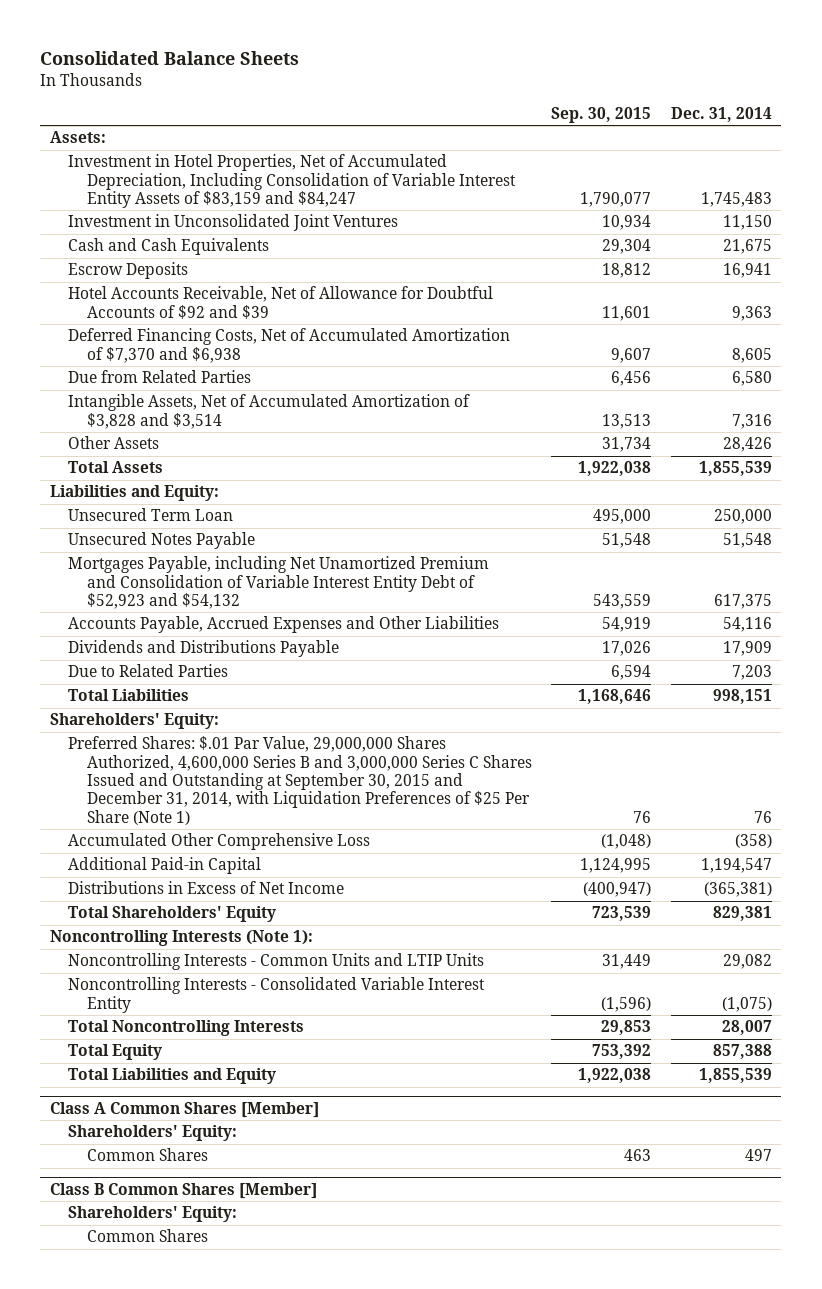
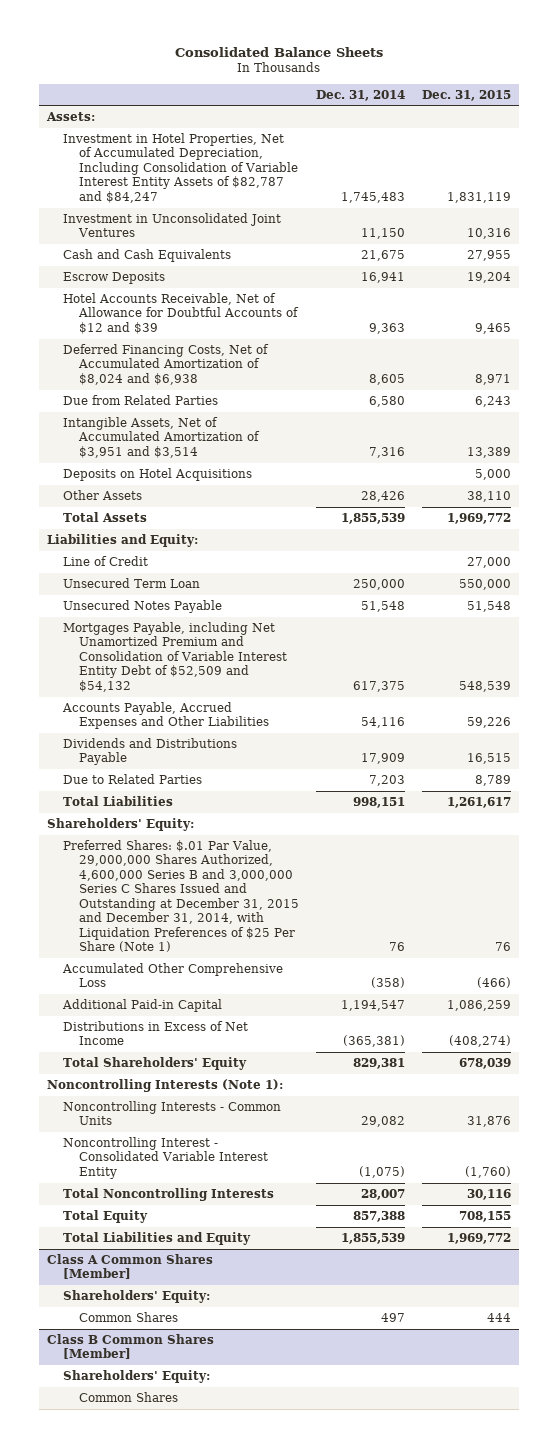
[551,107,652,124] Sep. 30, 2015 -> none
none -> [421,89,511,101] Dec. 31, 2015
[68,154,516,209] Investment in Hotel Properties, Net of Accumulated Depreciation, Including Consolidation of Variable Interest Entity Assets of $83,159 and $84,247 -> [62,132,298,203] Investment in Hotel Properties, Net of Accumulated Depreciation, Including Consolidation of Variable Interest Entity Assets of $82,787 and $84,247
[68,286,494,319] Hotel Accounts Receivable, Net of Allowance for Doubtful Accounts of $92 and $39 -> [62,292,299,334] Hotel Accounts Receivable, Net of Allowance for Doubtful Accounts of $12 and $39
[68,328,511,363] Deferred Financing Costs, Net of Accumulated Amortization of $7,370 and $6,938 -> [62,343,269,385] Deferred Financing Costs, Net of Accumulated Amortization of $8,024 and $6,938
[68,394,471,429] Intangible Assets, Net of Accumulated Amortization of $3,828 and $3,514 -> [62,416,260,458] Intangible Assets, Net of Accumulated Amortization of $3,951 and $3,514
none -> [62,467,252,481] Deposits on Hotel Acquisitions
none -> [62,555,148,566] Line of Credit
[68,556,490,610] Mortgages Payable, including Net Unamortized Premium and Consolidation of Variable Interest Entity Debt of $52,923 and $54,132 -> [62,621,287,692] Mortgages Payable, including Net Unamortized Premium and Consolidation of Variable Interest Entity Debt of $52,509 and $54,132
[68,736,532,825] Preferred Shares: $.01 Par Value, 29,000,000 Shares Authorized, 4,600,000 Series B and 3,000,000 Series C Shares Issued and Outstanding at September 30, 2015 and December 31, 2014, with Liquidation Preferences of $25 Per Share (Note 1) -> [62,839,299,953] Preferred Shares: $.01 Par Value, 29,000,000 Shares Authorized, 4,600,000 Series B and 3,000,000 Series C Shares Issued and Outstanding at December 31, 2015 and December 31, 2014, with Liquidation Preferences of $25 Per Share (Note 1)
[68,953,485,971] Noncontrolling Interests - Common Units and LTIP Units -> [62,1100,281,1126] Noncontrolling Interests - Common Units
[68,977,486,1013] Noncontrolling Interests - Consolidated Variable Interest Entity -> [62,1136,268,1179] Noncontrolling Interest - Consolidated Variable Interest Entity

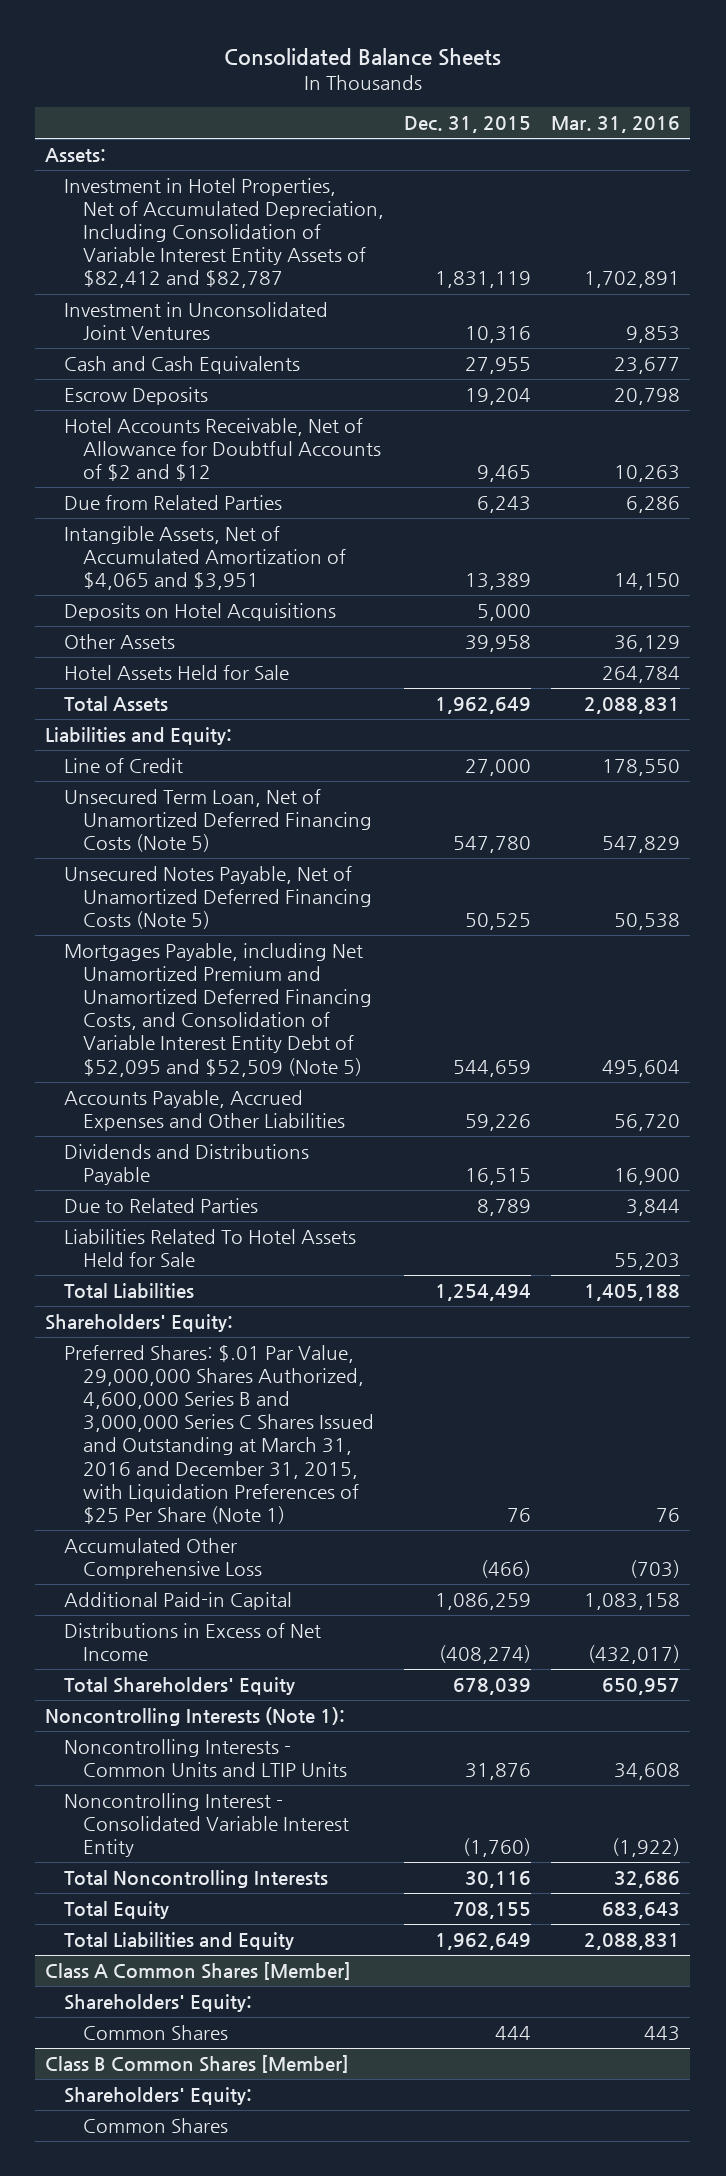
[315,89,405,101] Dec. 31, 2014 -> none
none -> [551,116,681,134] Mar. 31, 2016
[62,132,298,203] Investment in Hotel Properties, Net of Accumulated Depreciation, Including Consolidation of Variable Interest Entity Assets of $82,787 and $84,247 -> [64,178,385,289] Investment in Hotel Properties, Net of Accumulated Depreciation, Including Consolidation of Variable Interest Entity Assets of $82,412 and $82,787
[62,343,269,385] Deferred Financing Costs, Net of Accumulated Amortization of $8,024 and $6,938 -> none
[62,292,299,334] Hotel Accounts Receivable, Net of Allowance for Doubtful Accounts of $12 and $39 -> [64,418,382,482] Hotel Accounts Receivable, Net of Allowance for Doubtful Accounts of $2 and $12
[62,416,260,458] Intangible Assets, Net of Accumulated Amortization of $3,951 and $3,514 -> [64,526,347,591] Intangible Assets, Net of Accumulated Amortization of $4,065 and $3,951
[466,490,511,502] 38,110 -> [465,635,532,653] 39,958
none -> [64,665,290,681] Hotel Assets Held for Sale
[446,512,511,524] 1,969,772 -> [435,697,532,715] 1,962,649
[62,577,200,588] Unsecured Term Loan -> [64,789,373,853] Unsecured Term Loan, Net of Unamortized Deferred Financing Costs (Note 5)
[458,578,511,590] 550,000 -> [453,836,532,854] 547,780
[62,599,222,613] Unsecured Notes Payable -> [64,866,373,930] Unsecured Notes Payable, Net of Unamortized Deferred Financing Costs (Note 5)
[466,600,511,612] 51,548 -> [465,913,532,931] 50,525
[62,621,287,692] Mortgages Payable, including Net Unamortized Premium and Consolidation of Variable Interest Entity Debt of $52,509 and $54,132 -> [64,943,373,1077] Mortgages Payable, including Net Unamortized Premium and Unamortized Deferred Financing Costs, and Consolidation of Variable Interest Entity Debt of $52,095 and $52,509 (Note 5)
[458,680,511,692] 548,539 -> [453,1059,532,1077] 544,659
none -> [64,1229,357,1268] Liabilities Related To Hotel Assets Held for Sale
[446,796,511,808] 1,261,617 -> [435,1284,532,1302] 1,254,494
[62,839,299,953] Preferred Shares: $.01 Par Value, 29,000,000 Shares Authorized, 4,600,000 Series B and 3,000,000 Series C Shares Issued and Outstanding at December 31, 2015 and December 31, 2014, with Liquidation Preferences of $25 Per Share (Note 1) -> [64,1345,375,1524] Preferred Shares: $.01 Par Value, 29,000,000 Shares Authorized, 4,600,000 Series B and 3,000,000 Series C Shares Issued and Outstanding at March 31, 2016 and December 31, 2015, with Liquidation Preferences of $25 Per Share (Note 1)
[62,1100,281,1126] Noncontrolling Interests - Common Units -> [64,1739,348,1778] Noncontrolling Interests - Common Units and LTIP Units
[446,1232,511,1244] 1,969,772 -> [435,1933,532,1951] 1,962,649

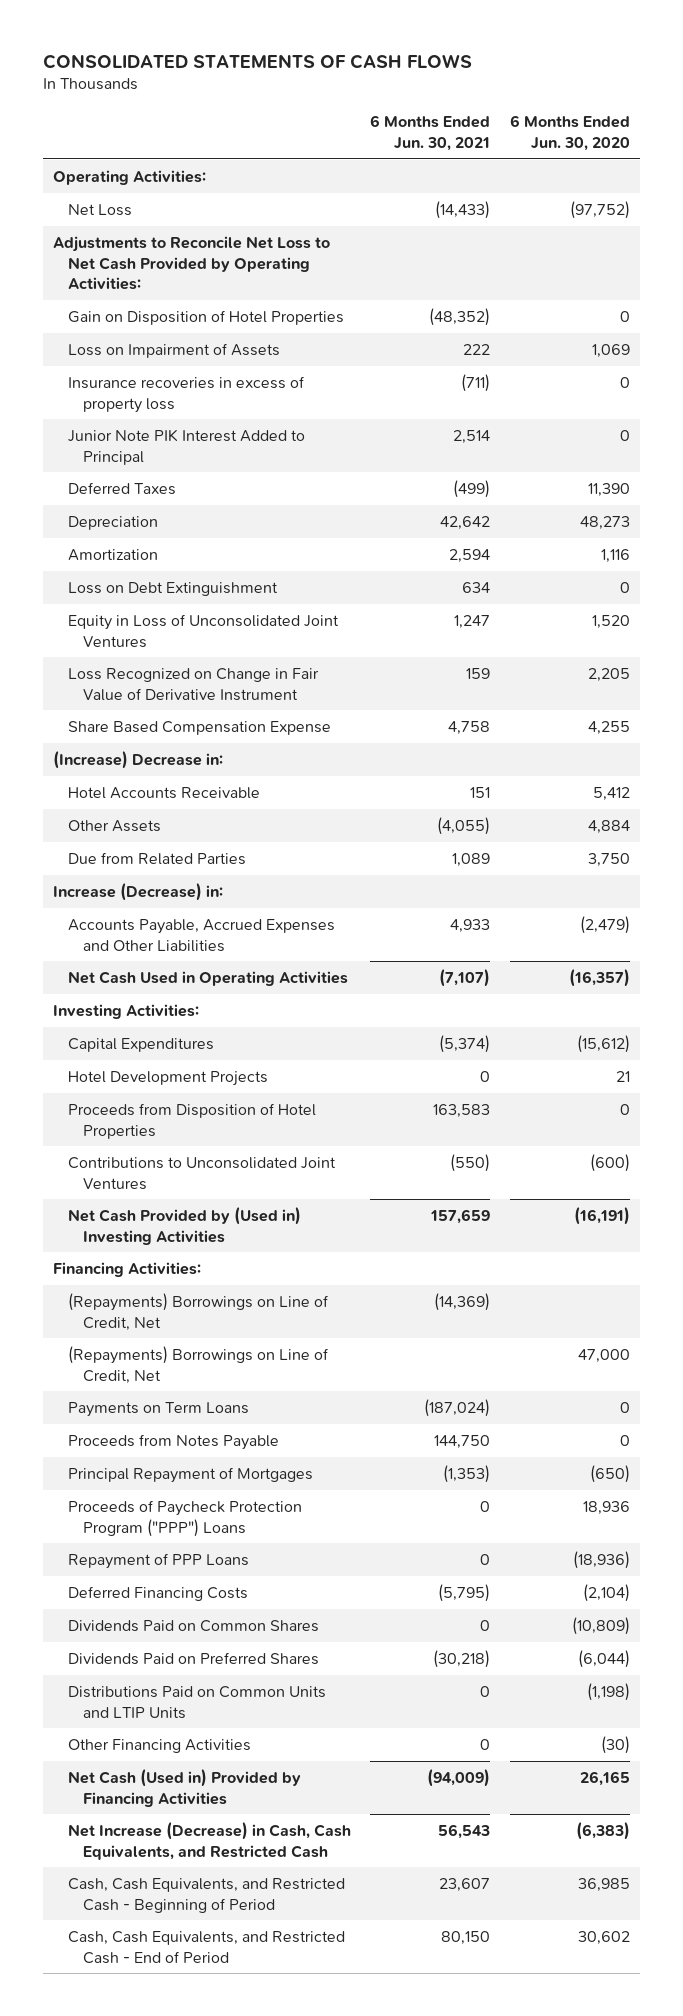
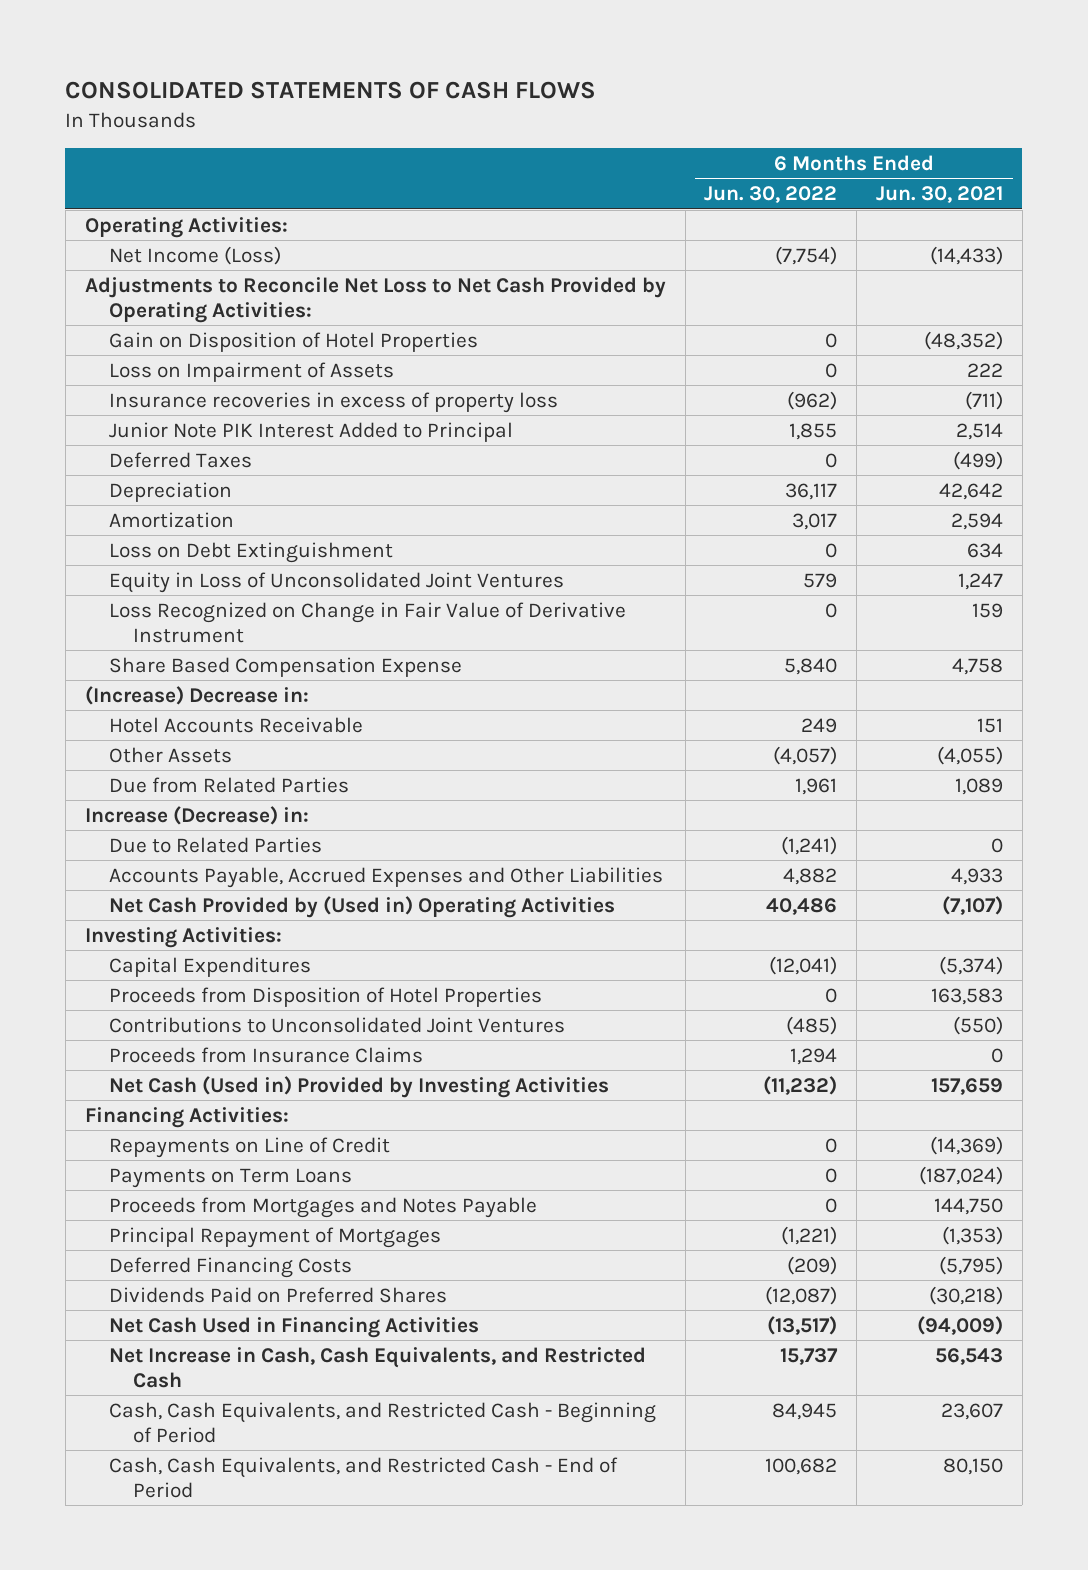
[509,115,630,152] 6 Months Ended Jun. 30, 2020 -> none
none -> [704,186,838,204] Jun. 30, 2022
[67,203,132,216] Net Loss -> [108,245,281,265] Net Income (Loss)
none -> [108,836,322,853] Due to Related Parties
[67,970,348,986] Net Cash Used in Operating Activities -> [108,895,615,918] Net Cash Provided by (Used in) Operating Activities
[67,1070,268,1086] Hotel Development Projects -> none
none -> [108,1046,423,1063] Proceeds from Insurance Claims
[67,1206,301,1245] Net Cash Provided by (Used in) Investing Activities -> [108,1075,609,1098] Net Cash (Used in) Provided by Investing Activities
[67,1345,329,1384] (Repayments) Borrowings on Line of Credit, Net -> none
[67,1292,329,1331] (Repayments) Borrowings on Line of Credit, Net -> [108,1136,390,1158] Repayments on Line of Credit
[67,1433,279,1450] Proceeds from Notes Payable -> [108,1196,537,1218] Proceeds from Mortgages and Notes Payable
[67,1499,302,1537] Proceeds of Paycheck Protection Program ("PPP") Loans -> none
[67,1552,249,1569] Repayment of PPP Loans -> none
[67,1619,319,1632] Dividends Paid on Common Shares -> none
[67,1685,326,1719] Distributions Paid on Common Units and LTIP Units -> none
[67,1738,251,1753] Other Financing Activities -> none
[67,1768,301,1807] Net Cash (Used in) Provided by Financing Activities -> [108,1316,479,1338] Net Cash Used in Financing Activities
[67,1821,351,1860] Net Increase (Decrease) in Cash, Cash Equivalents, and Restricted Cash -> [108,1346,646,1388] Net Increase in Cash, Cash Equivalents, and Restricted Cash

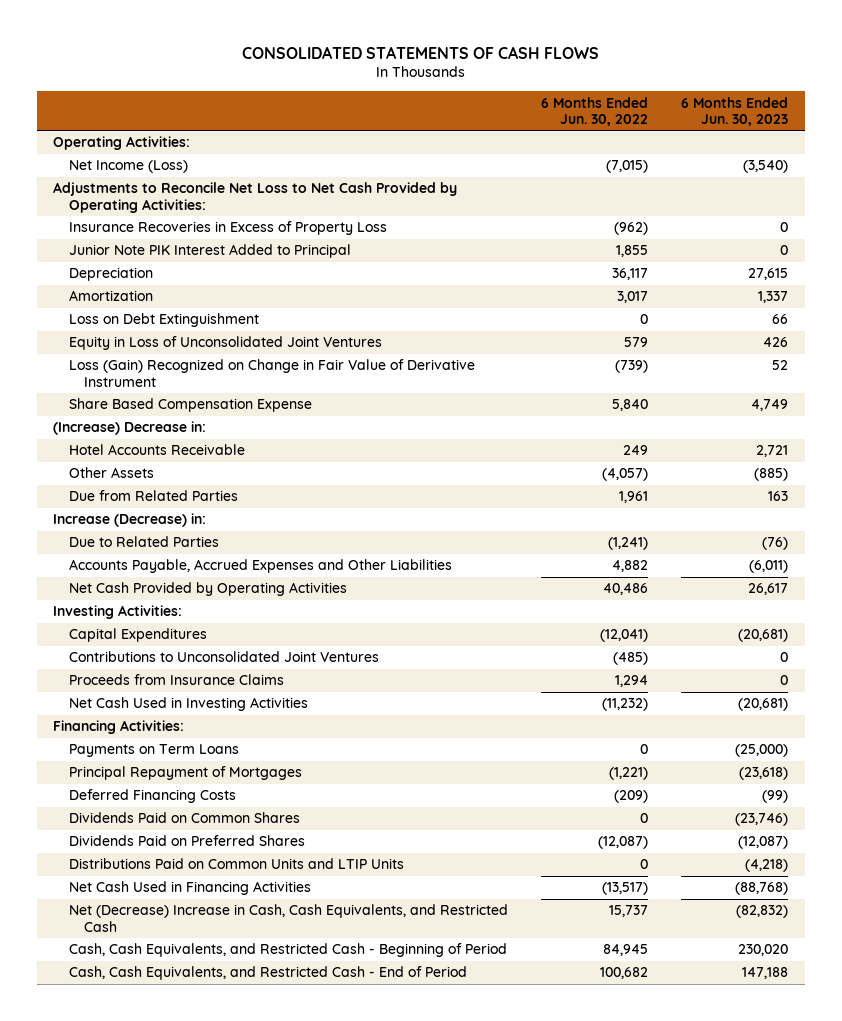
[876,186,1004,204] Jun. 30, 2021 -> none
none -> [681,96,789,126] 6 Months Ended Jun. 30, 2023
[775,245,838,265] (7,754) -> [606,160,649,174] (7,015)
[108,331,478,352] Gain on Disposition of Hotel Properties -> none
[108,361,394,382] Loss on Impairment of Assets -> none
[108,391,558,413] Insurance recoveries in excess of property loss -> [68,221,387,236] Insurance Recoveries in Excess of Property Loss
[108,451,252,468] Deferred Taxes -> none
[108,601,626,643] Loss Recognized on Change in Fair Value of Derivative Instrument -> [68,359,475,387] Loss (Gain) Recognized on Change in Fair Value of Derivative Instrument
[825,602,838,618] 0 -> [615,360,649,374] (739)
[108,895,615,918] Net Cash Provided by (Used in) Operating Activities -> [68,582,347,597] Net Cash Provided by Operating Activities
[108,986,542,1007] Proceeds from Disposition of Hotel Properties -> none
[108,1075,609,1098] Net Cash (Used in) Provided by Investing Activities -> [68,697,308,712] Net Cash Used in Investing Activities
[108,1136,390,1158] Repayments on Line of Credit -> none
[108,1196,537,1218] Proceeds from Mortgages and Notes Payable -> none
none -> [68,812,300,824] Dividends Paid on Common Shares
none -> [68,858,404,870] Distributions Paid on Common Units and LTIP Units
[108,1346,646,1388] Net Increase in Cash, Cash Equivalents, and Restricted Cash -> [68,904,508,932] Net (Decrease) Increase in Cash, Cash Equivalents, and Restricted Cash

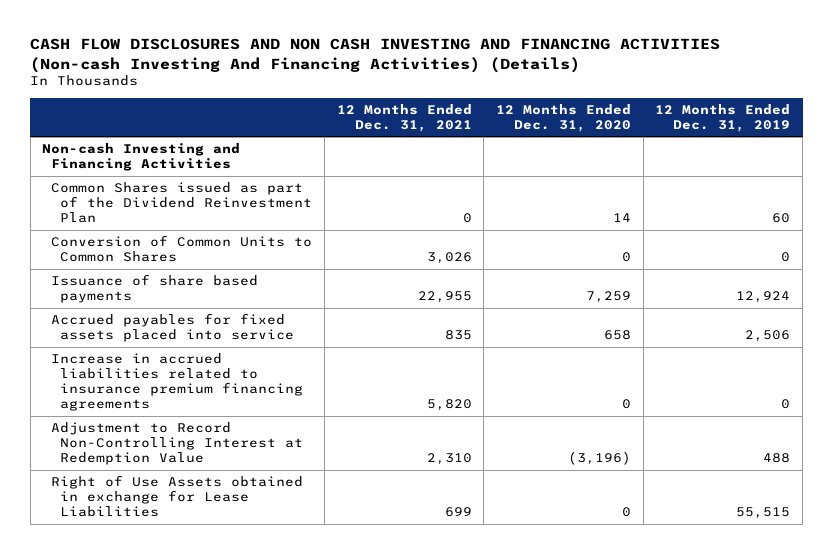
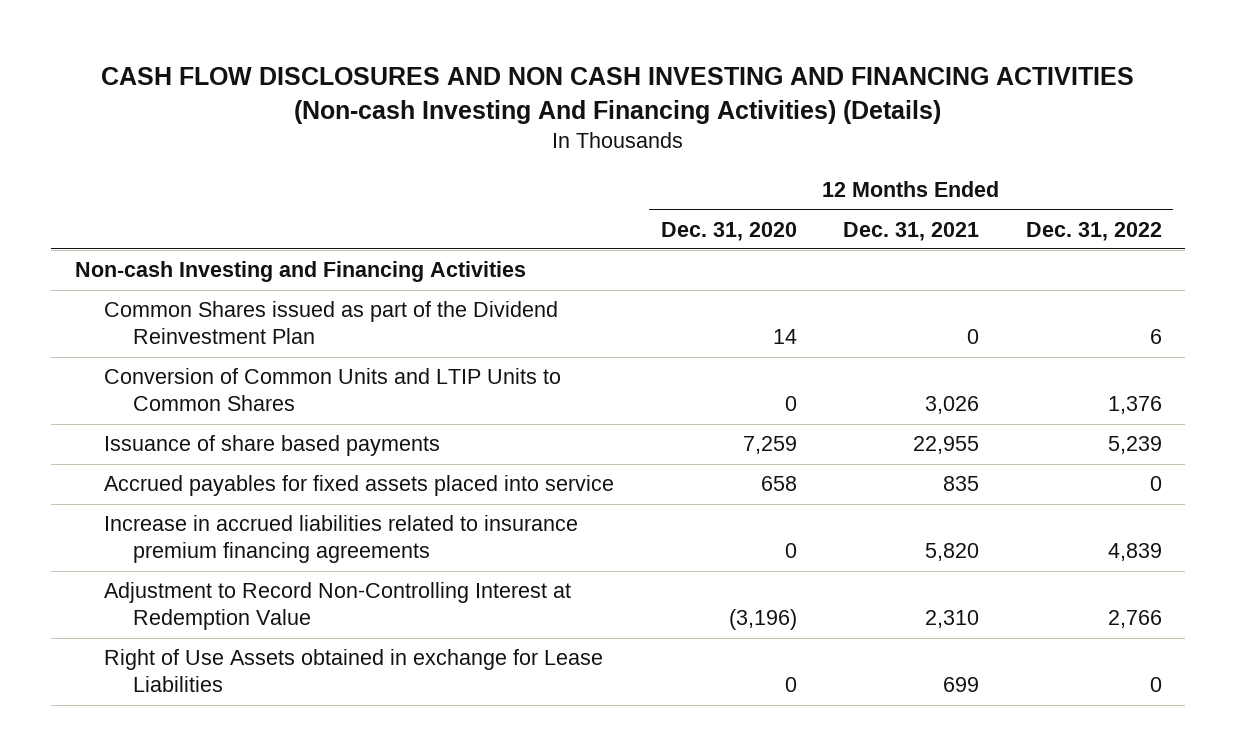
[655,103,791,132] 12 Months Ended Dec. 31, 2019 -> none
none -> [1025,221,1162,241] Dec. 31, 2022
[51,235,313,263] Conversion of Common Units to Common Shares -> [103,368,561,412] Conversion of Common Units and LTIP Units to Common Shares

